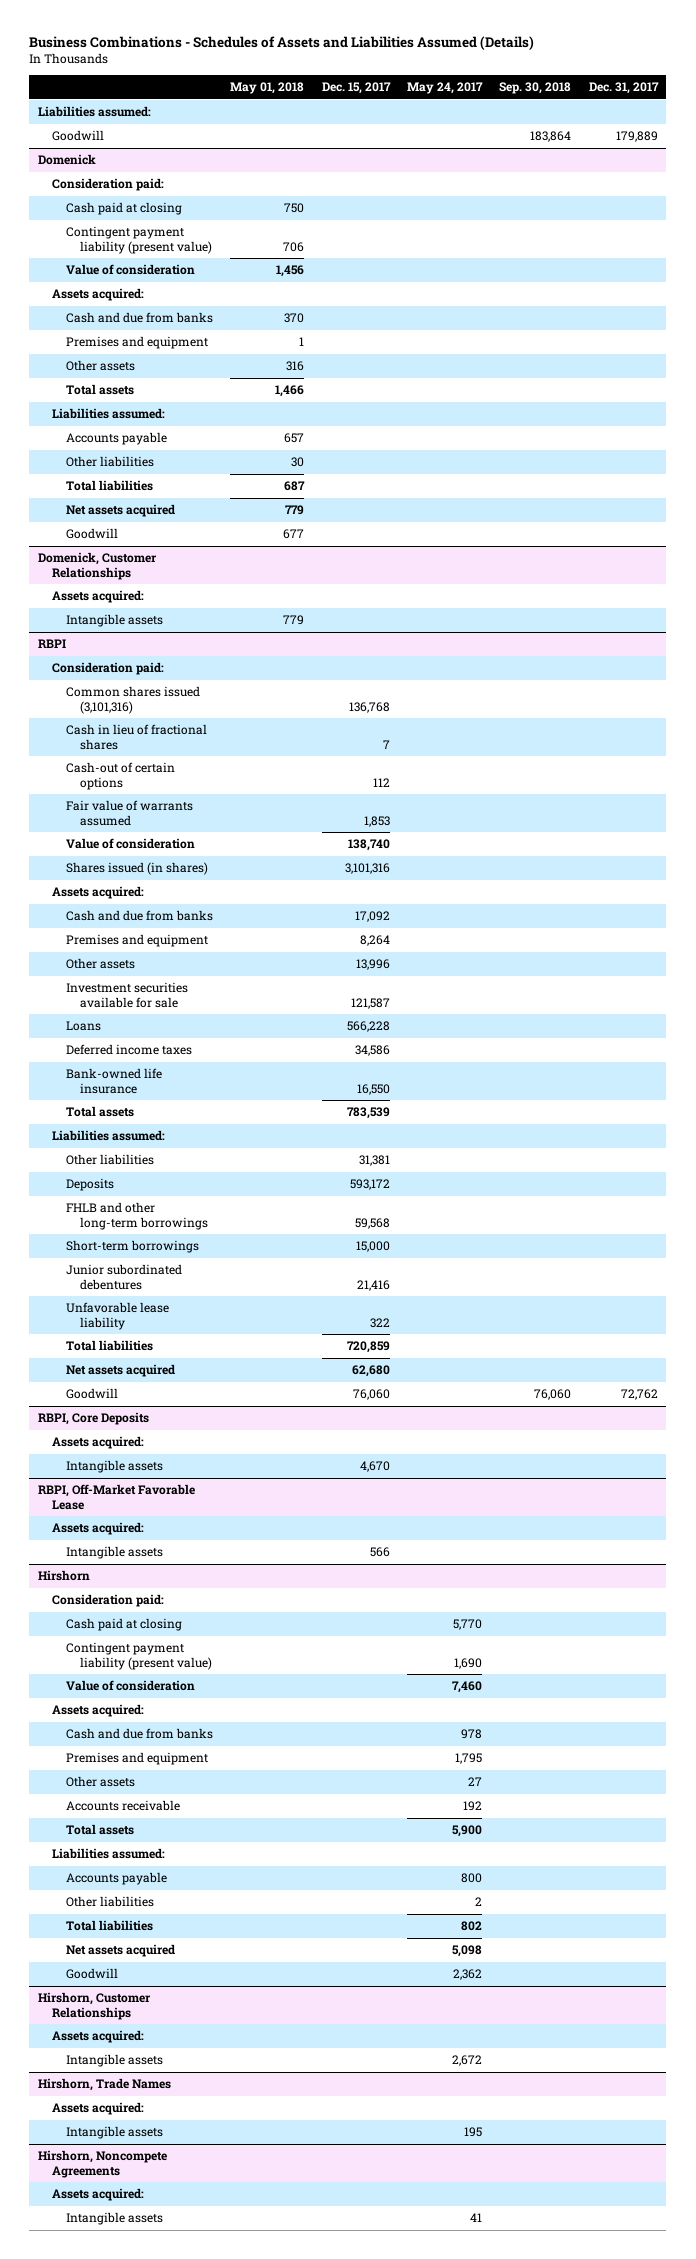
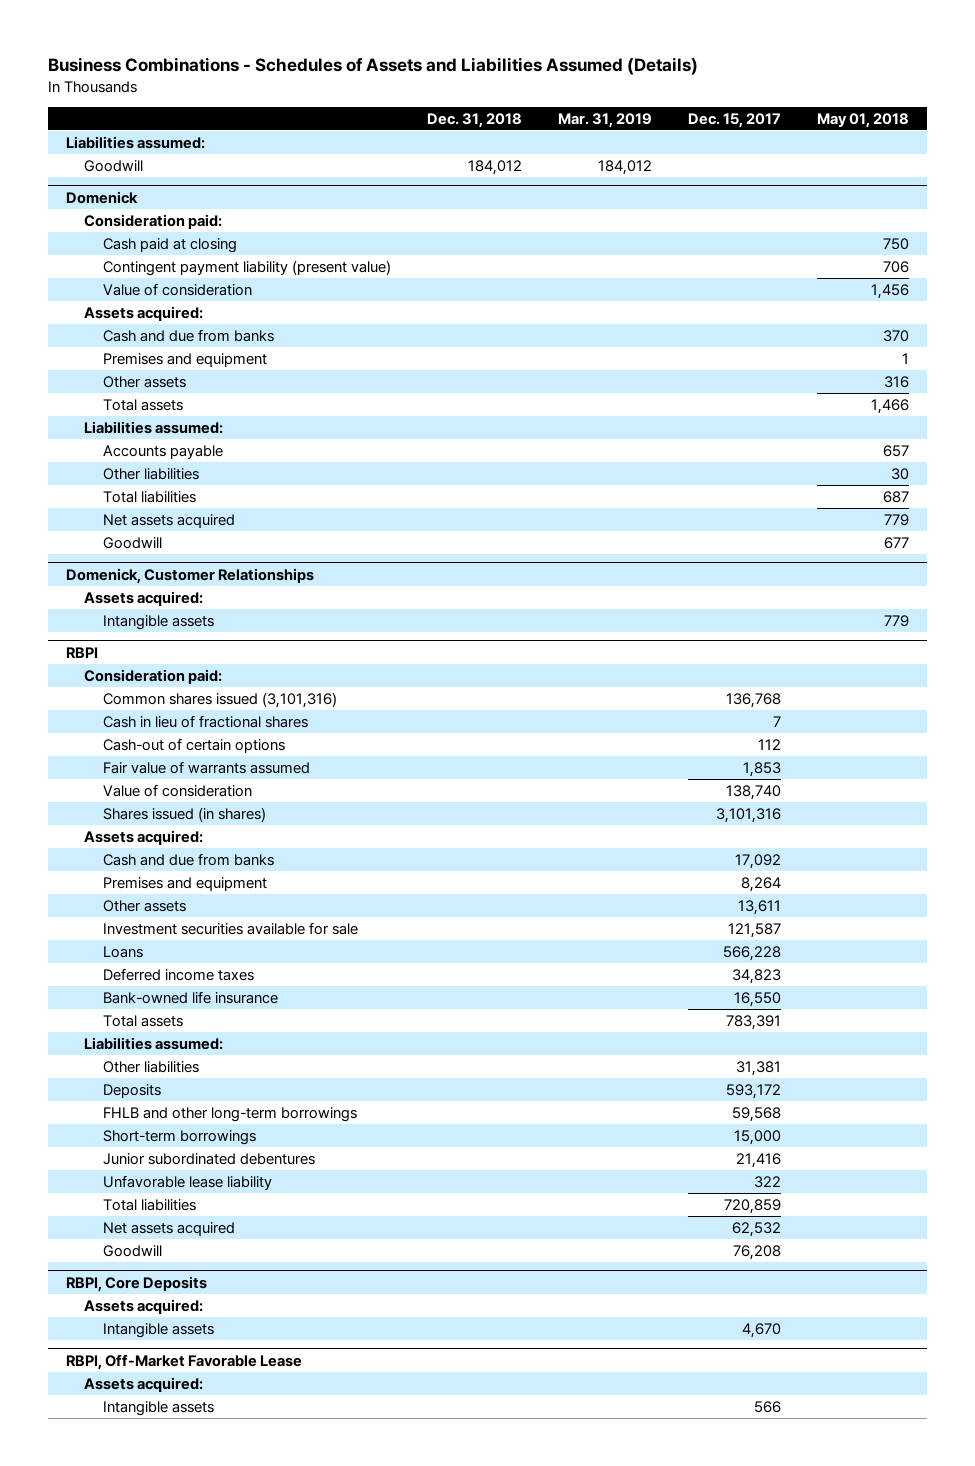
[407,82,484,95] May 24, 2017 -> none
[499,82,572,95] Sep. 30, 2018 -> none
[588,82,659,95] Dec. 31, 2017 -> none
none -> [426,112,522,128] Dec. 31, 2018
none -> [557,112,652,128] Mar. 31, 2019
[355,959,390,971] 13,996 -> [738,899,782,915] 13,611
[354,1045,390,1057] 34,586 -> [732,968,782,984] 34,823
[346,1107,390,1120] 783,539 -> [726,1014,782,1030] 783,391
[351,1365,390,1378] 62,680 -> [732,1221,782,1237] 62,532
[352,1389,390,1401] 76,060 -> [733,1244,782,1260] 76,208
[37,1570,90,1582] Hirshorn -> none
[51,1594,164,1608] Consideration paid: -> none
[66,1618,183,1632] Cash paid at closing -> none
[66,1642,213,1670] Contingent payment liability (present value) -> none
[66,1680,196,1692] Value of consideration -> none
[51,1704,144,1718] Assets acquired: -> none
[66,1728,214,1740] Cash and due from banks -> none
[66,1752,209,1766] Premises and equipment -> none
[66,1776,136,1788] Other assets -> none
[66,1800,181,1812] Accounts receivable -> none
[66,1824,135,1836] Total assets -> none
[51,1848,165,1860] Liabilities assumed: -> none
[66,1872,168,1886] Accounts payable -> none
[66,1896,155,1908] Other liabilities -> none
[66,1920,154,1932] Total liabilities -> none
[66,1944,176,1958] Net assets acquired -> none
[66,1968,119,1980] Goodwill -> none
[37,1992,151,2020] Hirshorn, Customer Relationships -> none
[51,2030,144,2044] Assets acquired: -> none
[66,2054,164,2068] Intangible assets -> none
[37,2078,171,2092] Hirshorn, Trade Names -> none
[51,2102,144,2116] Assets acquired: -> none
[66,2126,164,2140] Intangible assets -> none
[37,2150,167,2178] Hirshorn, Noncompete Agreements -> none
[51,2188,144,2202] Assets acquired: -> none
[66,2212,164,2226] Intangible assets -> none

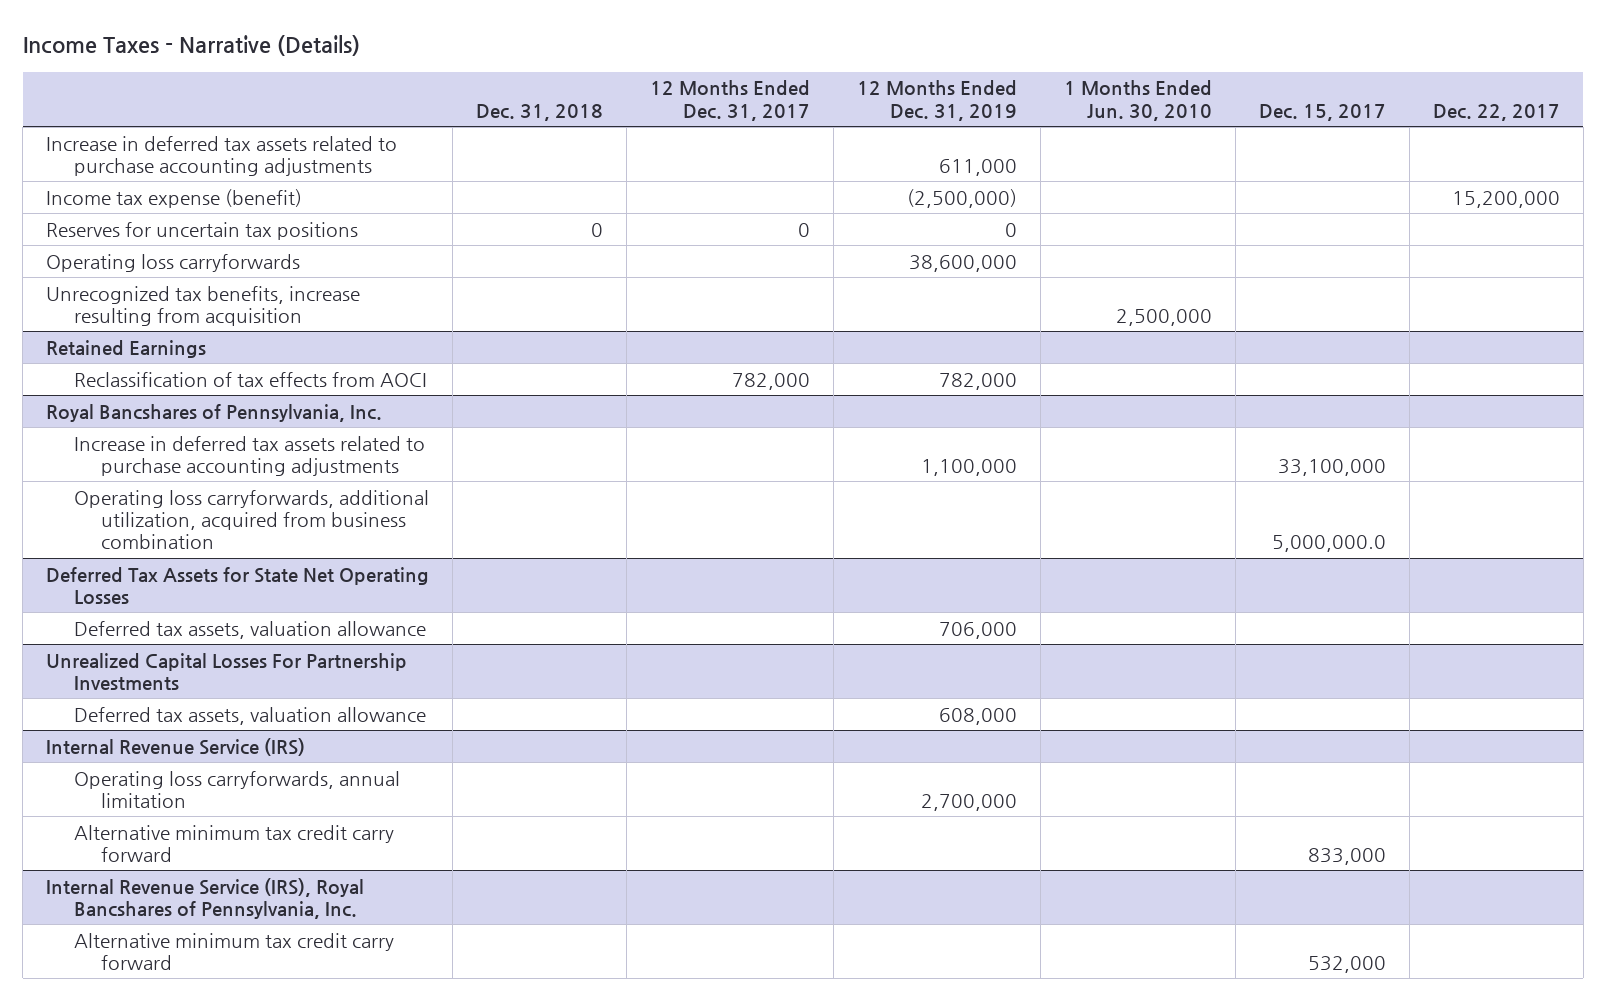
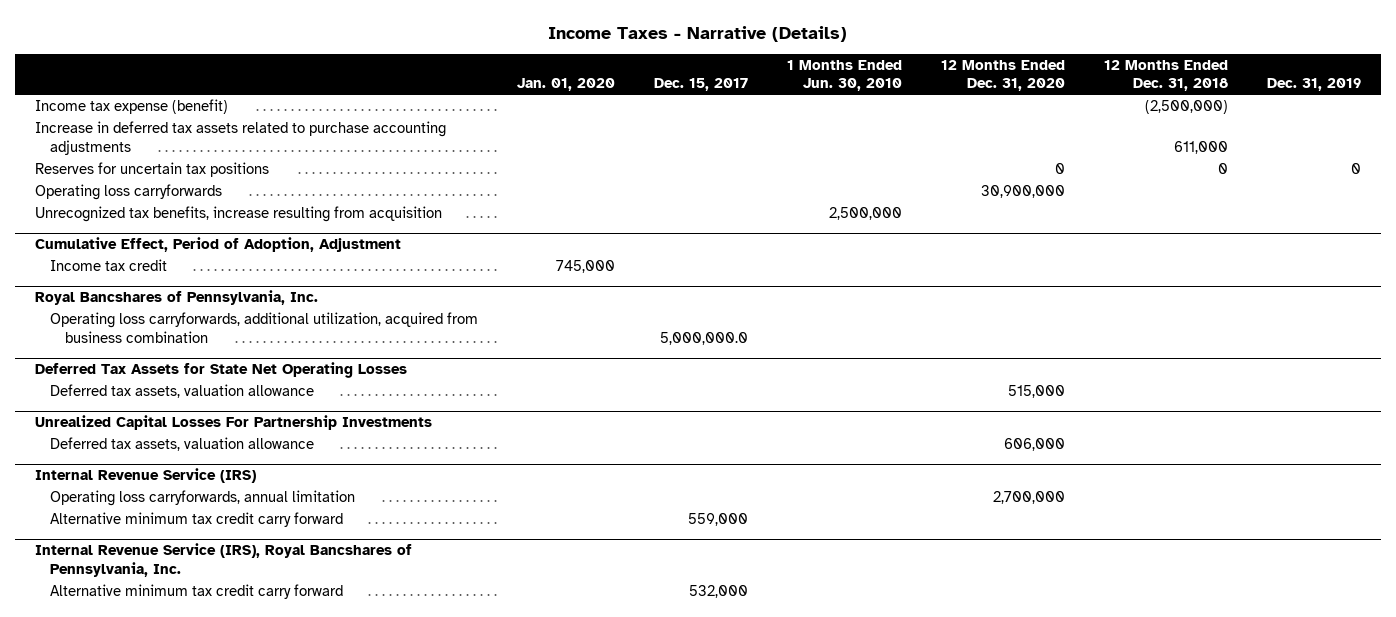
[476,103,604,121] Dec. 31, 2018 -> none
[649,80,810,121] 12 Months Ended Dec. 31, 2017 -> none
[856,80,1017,121] 12 Months Ended Dec. 31, 2019 -> none
[1432,103,1560,121] Dec. 22, 2017 -> none
none -> [516,78,615,92] Jan. 01, 2020
none -> [941,59,1066,92] 12 Months Ended Dec. 31, 2020
none -> [1104,59,1229,92] 12 Months Ended Dec. 31, 2018
none -> [1267,78,1362,92] Dec. 31, 2019
[46,135,398,177] Increase in deferred tax assets related to purchase accounting adjustments -> [34,121,446,155] Increase in deferred tax assets related to purchase accounting adjustments
[46,339,207,358] Retained Earnings -> none
[73,371,427,387] Reclassification of tax effects from AOCI -> none
none -> [34,237,401,253] Cumulative Effect, Period of Adoption, Adjustment
none -> [49,259,167,272] Income tax credit
[73,435,425,477] Increase in deferred tax assets related to purchase accounting adjustments -> none
[1307,848,1386,866] 833,000 -> [687,513,748,527] 559,000

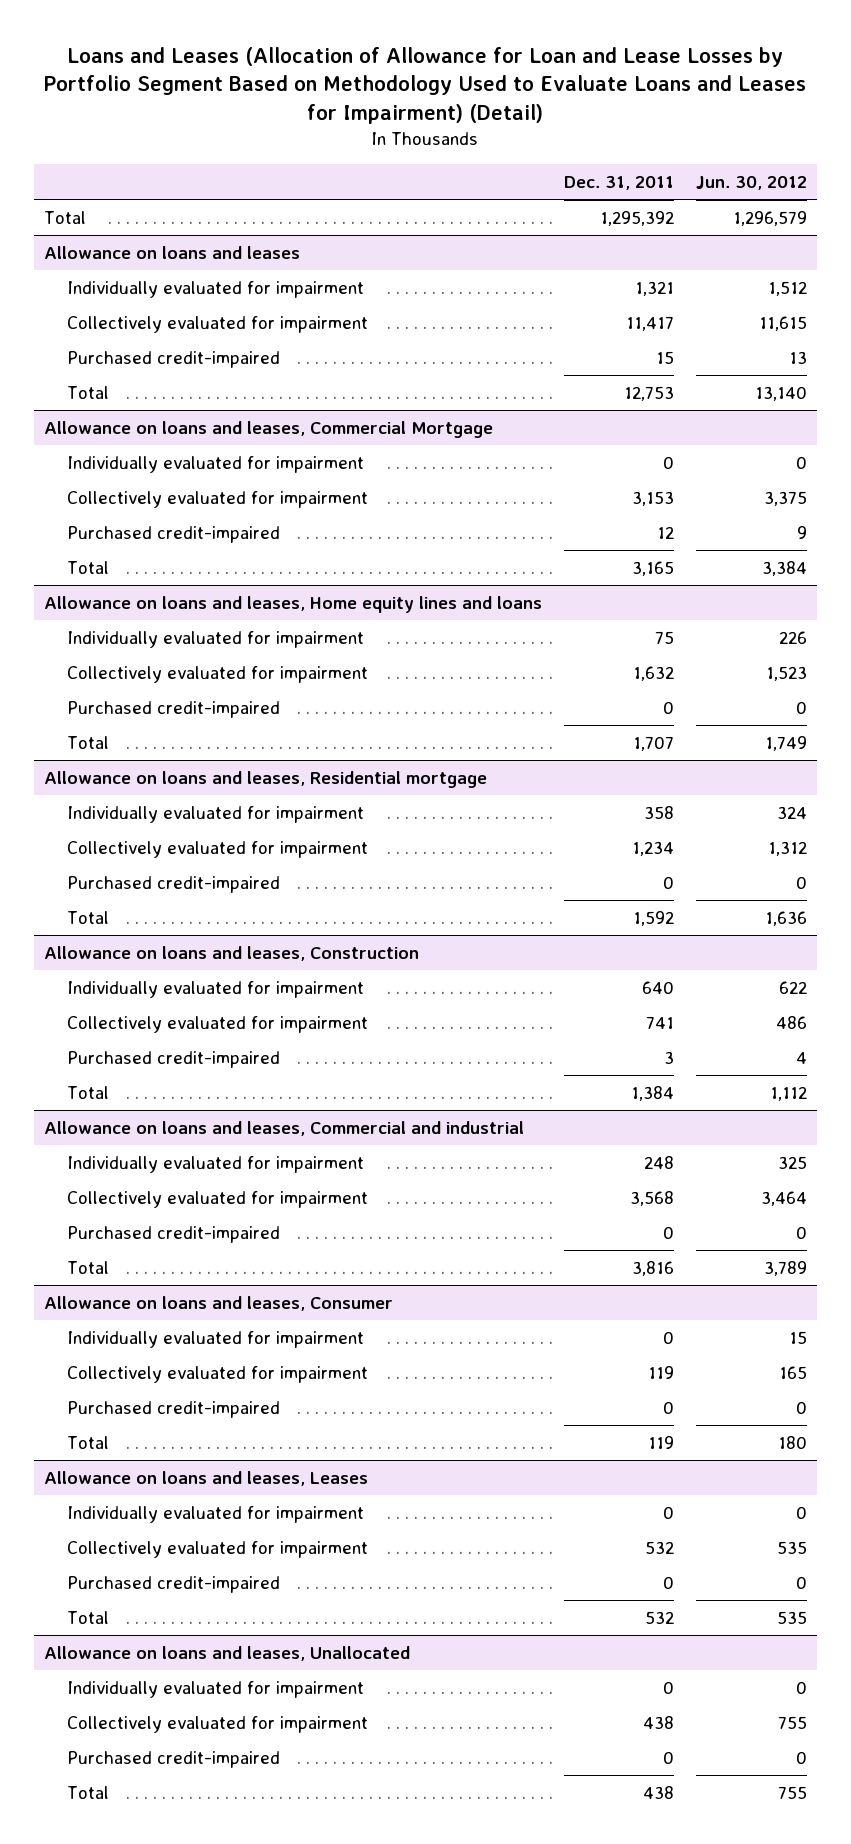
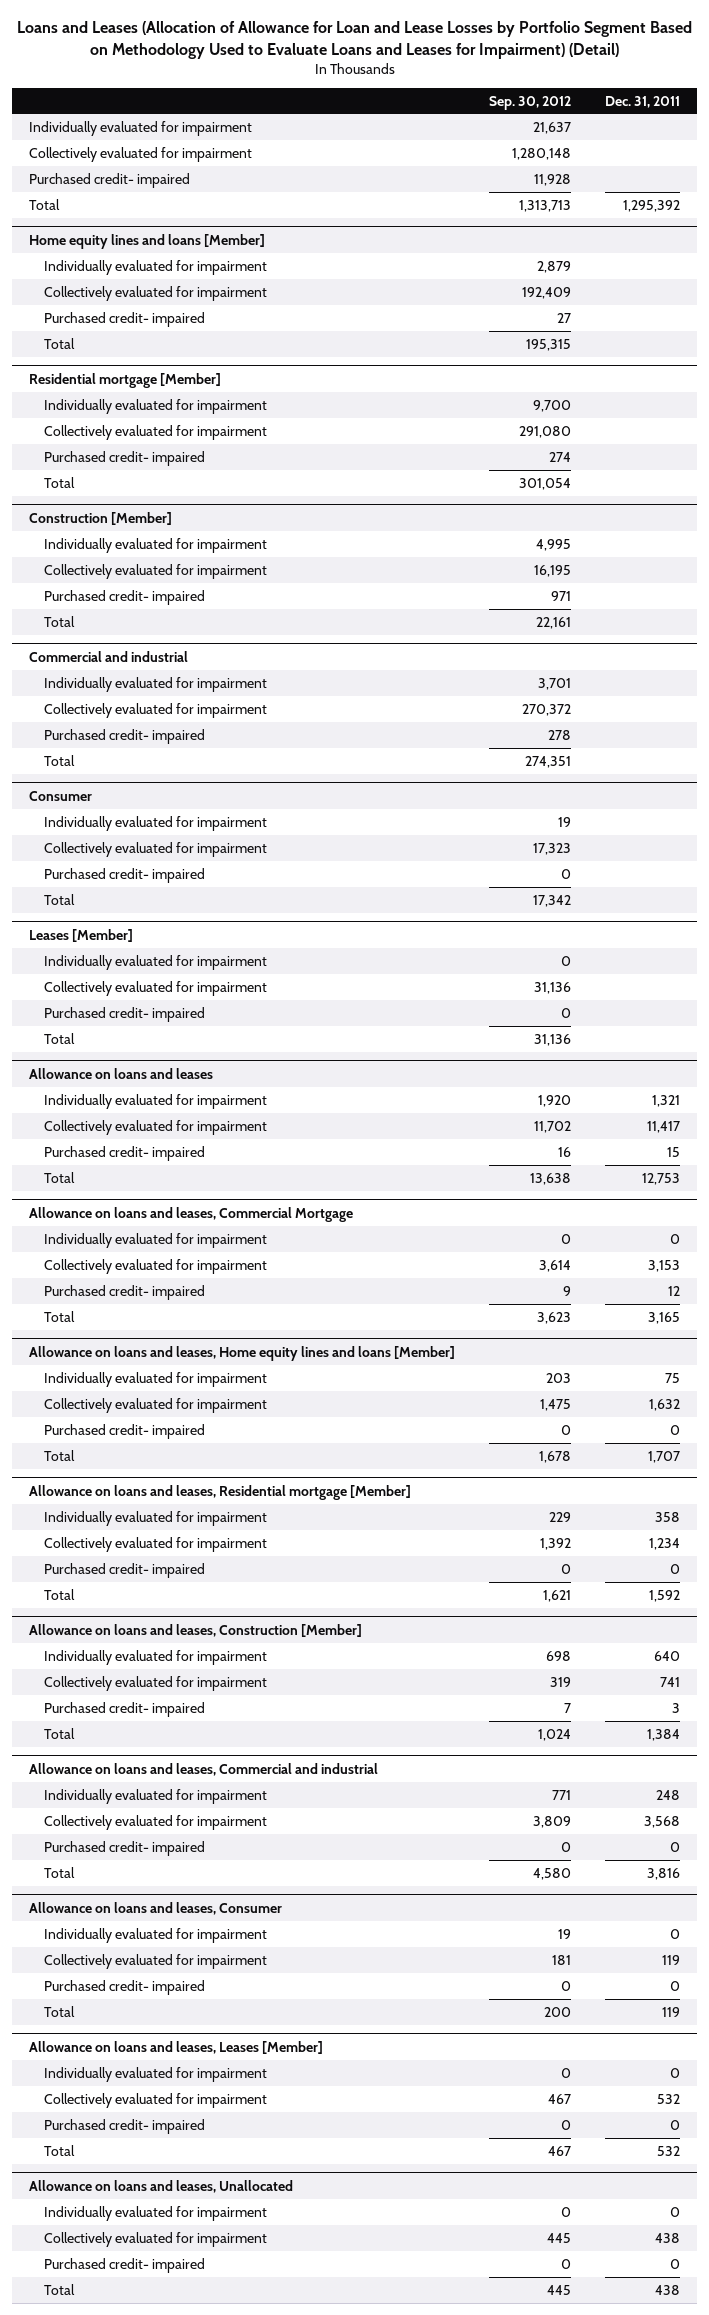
[695,175,807,190] Jun. 30, 2012 -> none
none -> [489,95,572,110] Sep. 30, 2012
none -> [28,120,252,136] Individually evaluated for impairment
none -> [28,146,252,162] Collectively evaluated for impairment
none -> [28,172,190,188] Purchased credit- impaired
none -> [28,233,265,249] Home equity lines and loans [Member]
none -> [43,259,267,275] Individually evaluated for impairment
none -> [43,285,267,301] Collectively evaluated for impairment
none -> [43,311,205,327] Purchased credit- impaired
none -> [43,337,75,349] Total
none -> [28,372,221,388] Residential mortgage [Member]
none -> [43,398,267,414] Individually evaluated for impairment
none -> [43,424,267,440] Collectively evaluated for impairment
none -> [43,450,205,466] Purchased credit- impaired
none -> [43,476,75,488] Total
none -> [28,511,172,525] Construction [Member]
none -> [43,537,267,553] Individually evaluated for impairment
none -> [43,563,267,579] Collectively evaluated for impairment
none -> [43,589,205,605] Purchased credit- impaired
none -> [43,615,75,627] Total
none -> [28,650,188,662] Commercial and industrial
none -> [43,676,267,692] Individually evaluated for impairment
none -> [43,702,267,718] Collectively evaluated for impairment
none -> [43,728,205,744] Purchased credit- impaired
none -> [43,754,75,766] Total
none -> [28,790,92,801] Consumer
none -> [43,815,267,831] Individually evaluated for impairment
none -> [43,841,267,857] Collectively evaluated for impairment
none -> [43,867,205,883] Purchased credit- impaired
none -> [43,893,75,905] Total
none -> [28,928,133,942] Leases [Member]
none -> [43,954,267,970] Individually evaluated for impairment
none -> [43,980,267,996] Collectively evaluated for impairment
none -> [43,1006,205,1022] Purchased credit- impaired
none -> [43,1032,75,1044] Total
[67,350,281,368] Purchased credit-impaired -> [43,1145,205,1161] Purchased credit- impaired
[67,525,281,543] Purchased credit-impaired -> [43,1284,205,1300] Purchased credit- impaired
[44,595,543,613] Allowance on loans and leases, Home equity lines and loans -> [28,1345,455,1361] Allowance on loans and leases, Home equity lines and loans [Member]
[67,700,281,718] Purchased credit-impaired -> [43,1423,205,1439] Purchased credit- impaired
[44,770,488,788] Allowance on loans and leases, Residential mortgage -> [28,1484,411,1500] Allowance on loans and leases, Residential mortgage [Member]
[67,875,281,893] Purchased credit-impaired -> [43,1562,205,1578] Purchased credit- impaired
[44,945,420,961] Allowance on loans and leases, Construction -> [28,1623,362,1637] Allowance on loans and leases, Construction [Member]
[67,1050,281,1068] Purchased credit-impaired -> [43,1701,205,1717] Purchased credit- impaired
[67,1225,281,1243] Purchased credit-impaired -> [43,1840,205,1856] Purchased credit- impaired
[67,1400,281,1418] Purchased credit-impaired -> [43,1979,205,1995] Purchased credit- impaired
[44,1470,369,1486] Allowance on loans and leases, Leases -> [28,2040,323,2054] Allowance on loans and leases, Leases [Member]
[67,1575,281,1593] Purchased credit-impaired -> [43,2118,205,2134] Purchased credit- impaired
[67,1750,281,1768] Purchased credit-impaired -> [43,2257,205,2273] Purchased credit- impaired

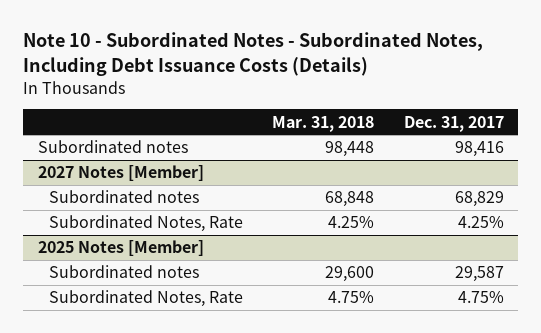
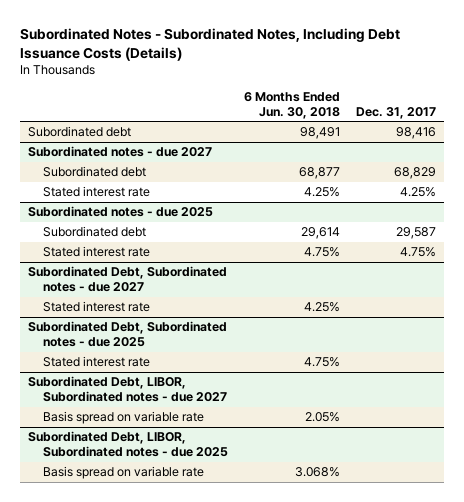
[22,32,483,77] Note 10 - Subordinated Notes - Subordinated Notes, Including Debt Issuance Costs (Details) -> [19,27,400,61] Subordinated Notes - Subordinated Notes, Including Debt Issuance Costs (Details)
[272,115,375,132] Mar. 31, 2018 -> none
none -> [243,91,340,119] 6 Months Ended Jun. 30, 2018
[37,140,188,154] Subordinated notes -> [27,126,131,138] Subordinated debt
[37,165,204,182] 2027 Notes [Member] -> [27,146,212,158] Subordinated notes - due 2027
[48,190,199,204] Subordinated notes -> [42,166,146,178] Subordinated debt
[48,215,243,233] Subordinated Notes, Rate -> [42,186,150,198] Stated interest rate
[37,240,204,257] 2025 Notes [Member] -> [27,206,213,218] Subordinated notes - due 2025
[48,265,199,279] Subordinated notes -> [42,226,146,238] Subordinated debt
[48,290,243,308] Subordinated Notes, Rate -> [42,246,150,258] Stated interest rate
none -> [27,266,227,293] Subordinated Debt, Subordinated notes - due 2027
none -> [42,301,150,313] Stated interest rate
none -> [27,321,227,348] Subordinated Debt, Subordinated notes - due 2025
none -> [42,356,150,368] Stated interest rate
none -> [27,376,227,403] Subordinated Debt, LIBOR, Subordinated notes - due 2027
none -> [42,411,204,425] Basis spread on variable rate
none -> [27,431,228,458] Subordinated Debt, LIBOR, Subordinated notes - due 2025
none -> [42,466,204,480] Basis spread on variable rate

